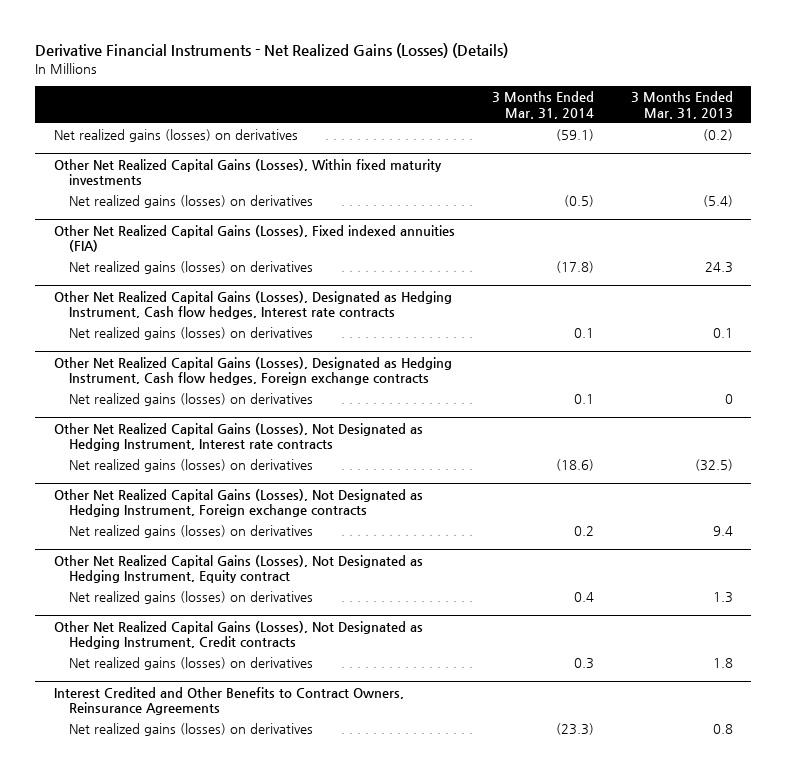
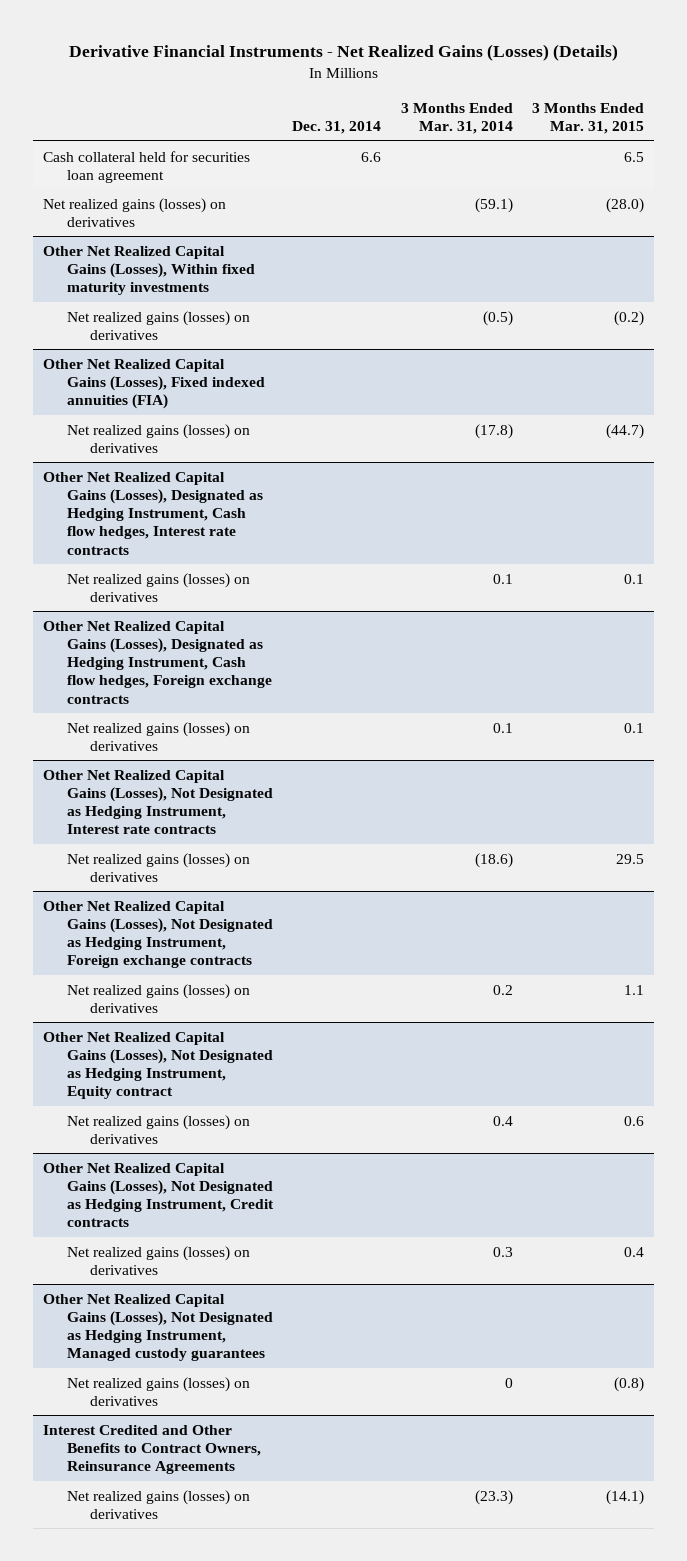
[630,91,733,119] 3 Months Ended Mar. 31, 2013 -> none
none -> [292,121,382,135] Dec. 31, 2014
none -> [531,102,644,135] 3 Months Ended Mar. 31, 2015
none -> [43,150,251,183] Cash collateral held for securities loan agreement
none -> [43,1293,273,1362] Other Net Realized Capital Gains (Losses), Not Designated as Hedging Instrument, Managed custody guarantees
none -> [66,1376,250,1406] Net realized gains (losses) on derivatives

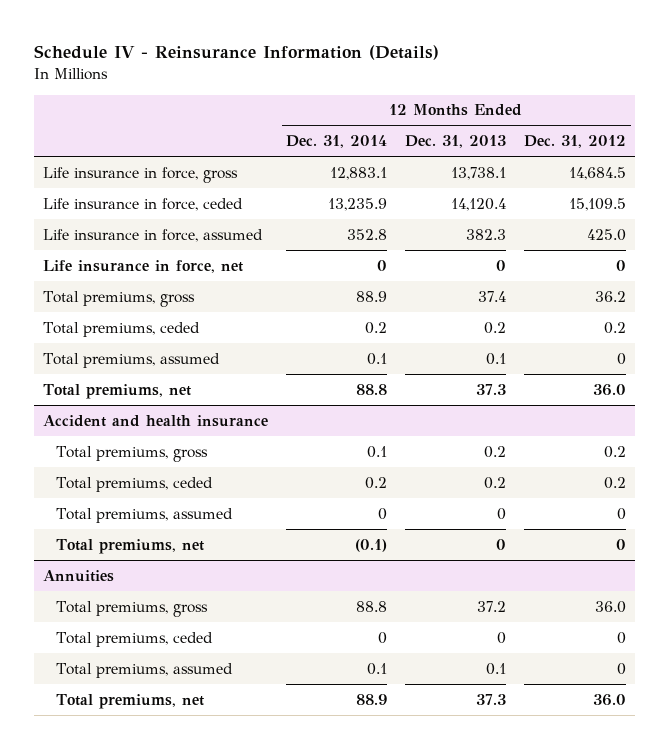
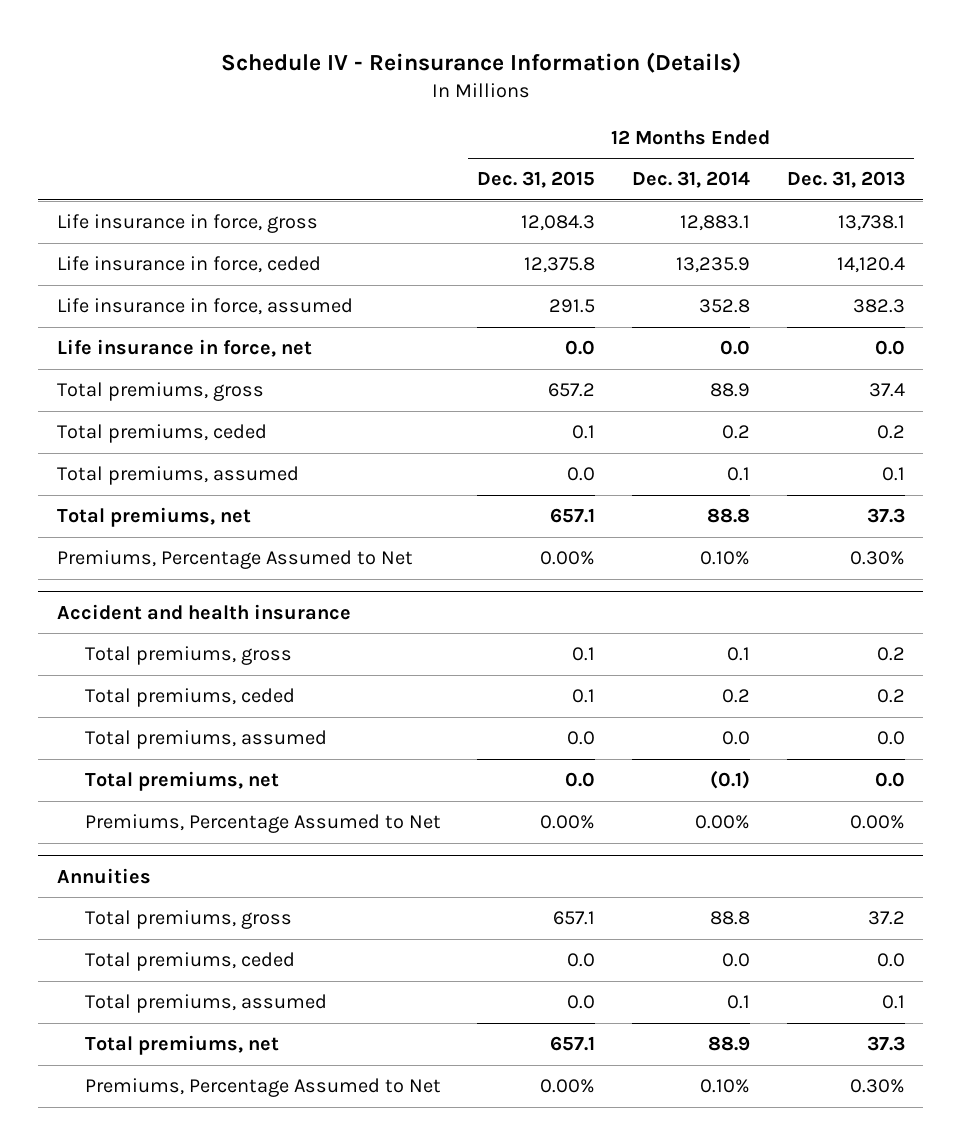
[524,135,627,149] Dec. 31, 2012 -> none
none -> [477,171,596,189] Dec. 31, 2015
[377,259,388,271] 0 -> [720,340,751,356] 0.0
[496,259,507,271] 0 -> [874,340,905,356] 0.0
none -> [56,550,413,570] Premiums, Percentage Assumed to Net
[378,507,388,520] 0 -> [722,731,751,746] 0.0
[497,507,507,520] 0 -> [876,731,905,746] 0.0
[496,538,507,550] 0 -> [874,772,905,788] 0.0
none -> [84,814,441,834] Premiums, Percentage Assumed to Net
[378,631,388,644] 0 -> [722,953,751,968] 0.0
[497,631,507,644] 0 -> [876,953,905,968] 0.0
none -> [84,1078,441,1098] Premiums, Percentage Assumed to Net

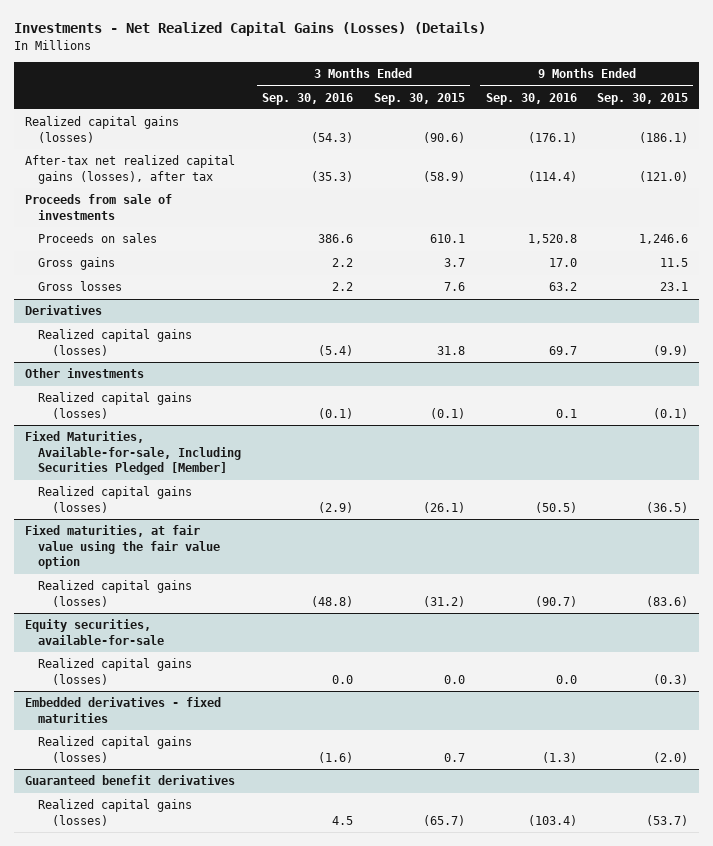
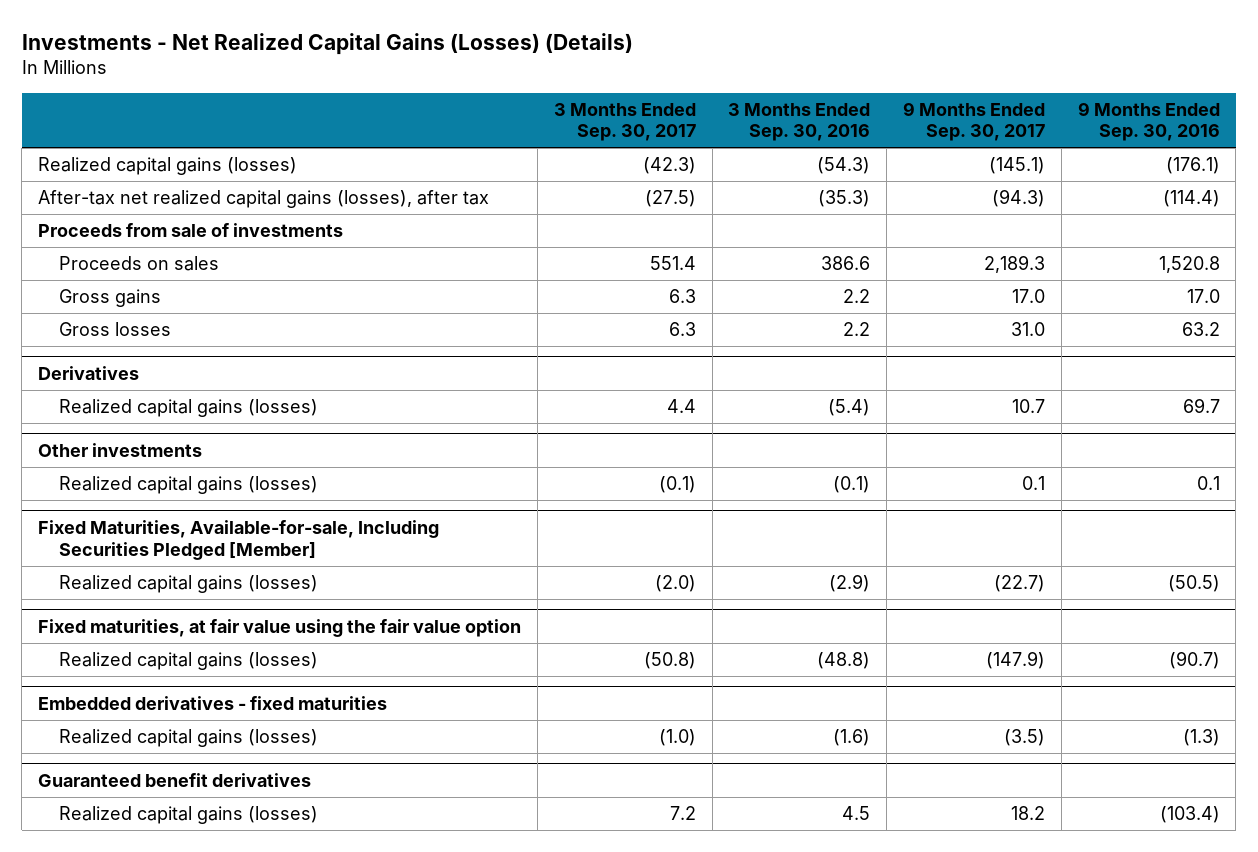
[373,92,465,105] Sep. 30, 2015 -> none
[597,92,689,105] Sep. 30, 2015 -> none
none -> [553,102,696,142] 3 Months Ended Sep. 30, 2017
none -> [902,101,1045,142] 9 Months Ended Sep. 30, 2017
[24,619,165,645] Equity securities, available-for-sale -> none
[38,658,193,685] Realized capital gains (losses) -> none

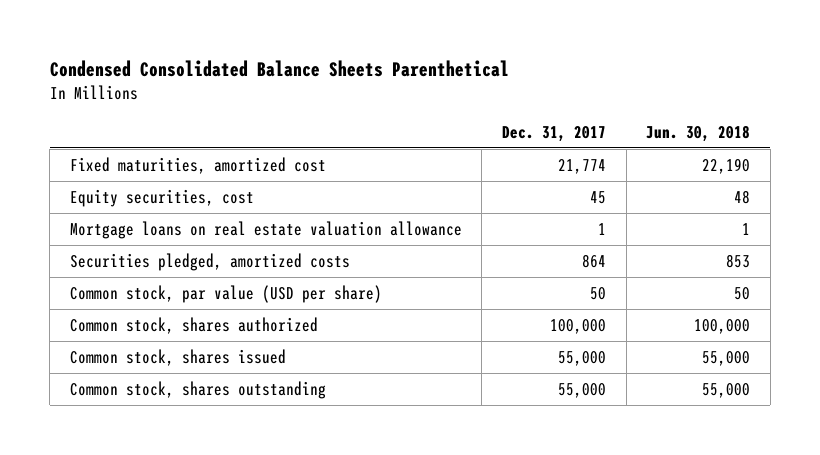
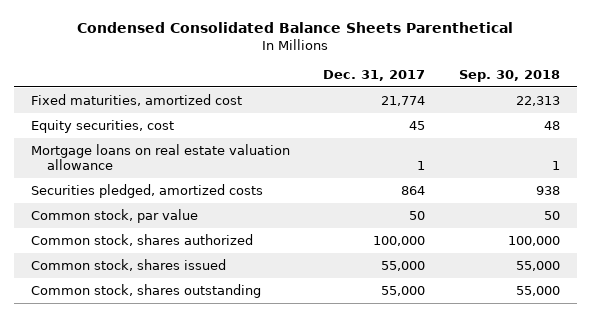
[646,125,751,143] Jun. 30, 2018 -> none
none -> [458,69,560,82] Sep. 30, 2018
[69,284,382,303] Common stock, par value (USD per share) -> [30,208,198,223] Common stock, par value

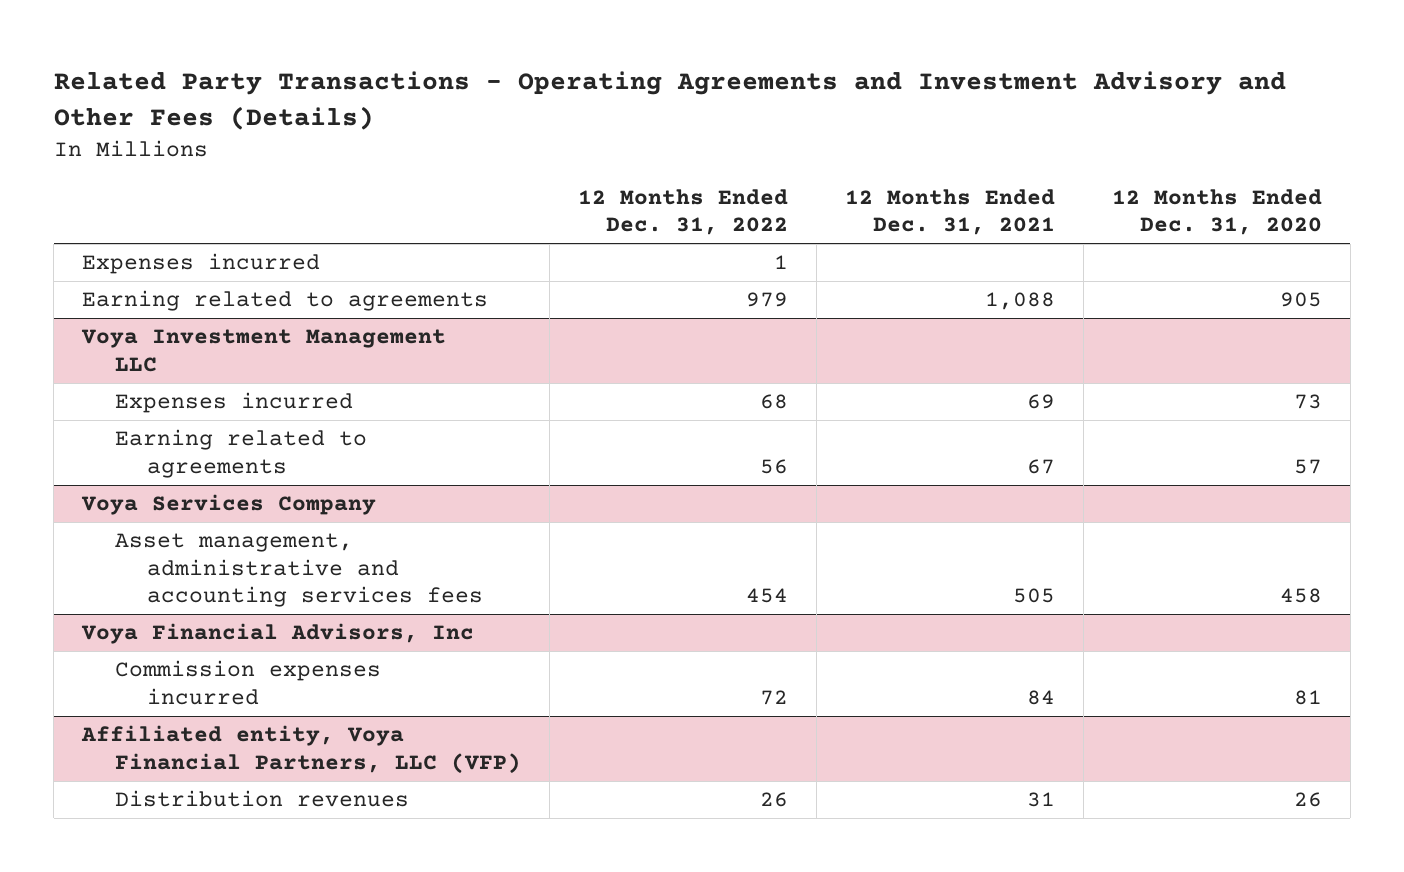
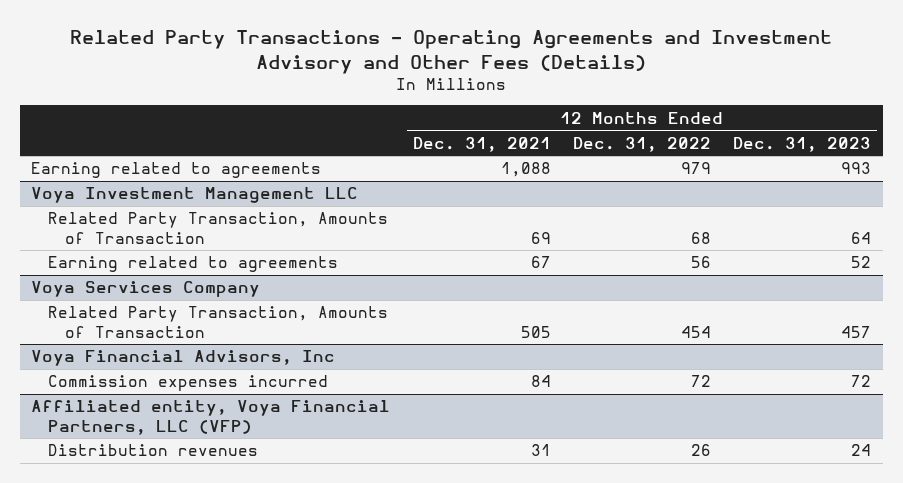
[1111,188,1322,236] 12 Months Ended Dec. 31, 2020 -> none
none -> [733,136,872,152] Dec. 31, 2023
[82,253,321,275] Expenses incurred -> none
[114,392,353,414] Expenses incurred -> [48,212,389,244] Related Party Transaction, Amounts of Transaction
[114,533,484,608] Asset management, administrative and accounting services fees -> [48,306,389,338] Related Party Transaction, Amounts of Transaction

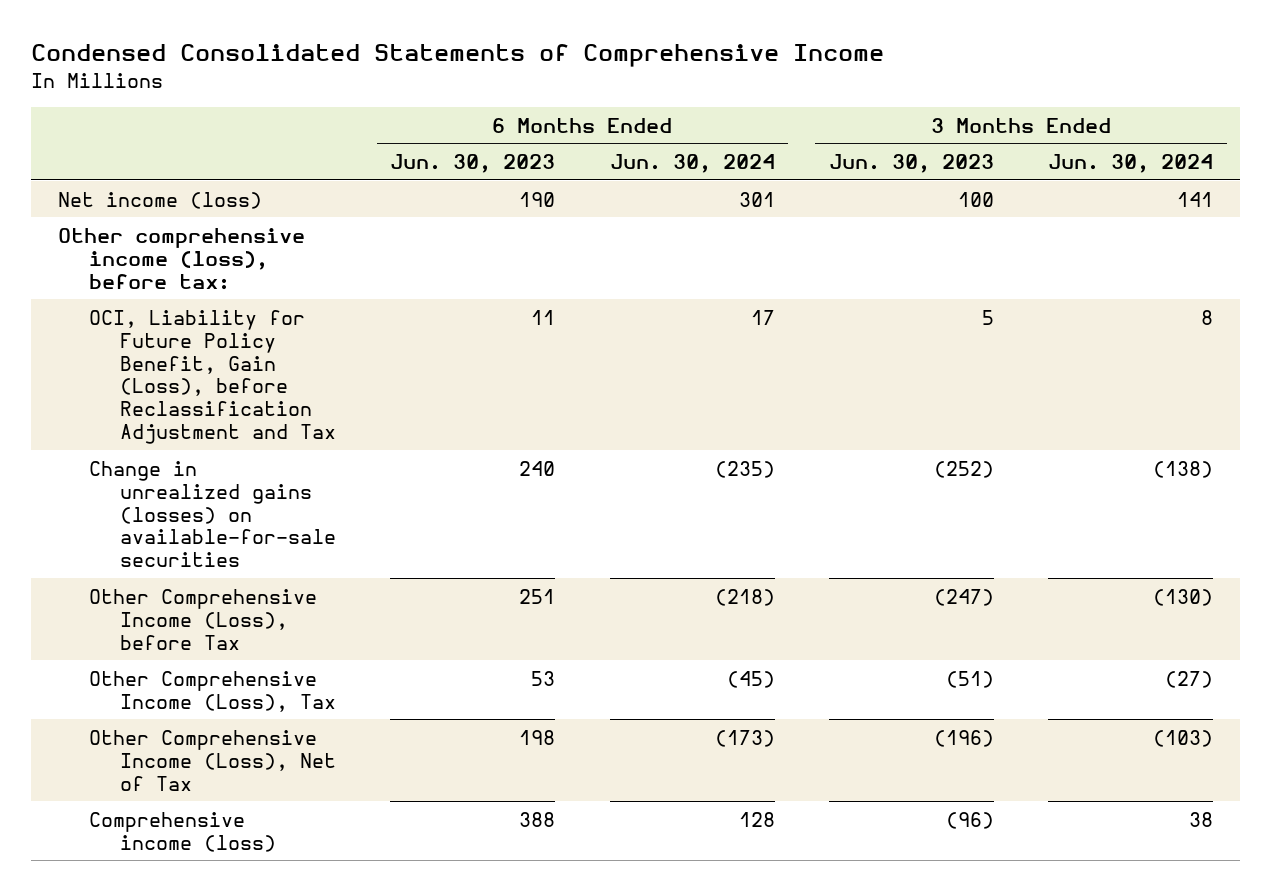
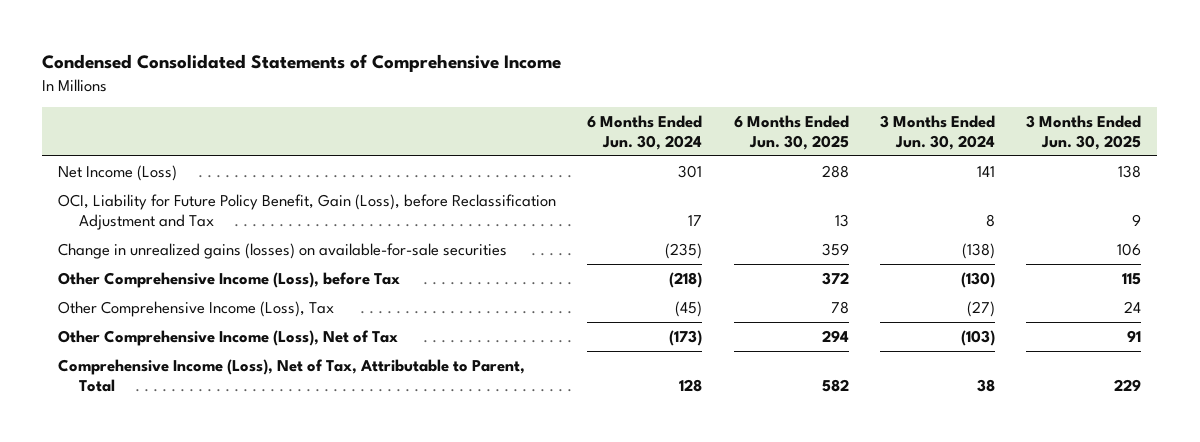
[390,154,556,174] Jun. 30, 2023 -> none
[828,154,994,174] Jun. 30, 2023 -> none
none -> [733,115,849,151] 6 Months Ended Jun. 30, 2025
none -> [1026,115,1142,151] 3 Months Ended Jun. 30, 2025
[57,227,305,290] Other comprehensive income (loss), before tax: -> none
[57,191,262,209] Net income (loss) -> [58,164,178,181] Net Income (Loss)
[89,811,277,852] Comprehensive income (loss) -> [58,358,526,392] Comprehensive Income (Loss), Net of Tax, Attributable to Parent, Total

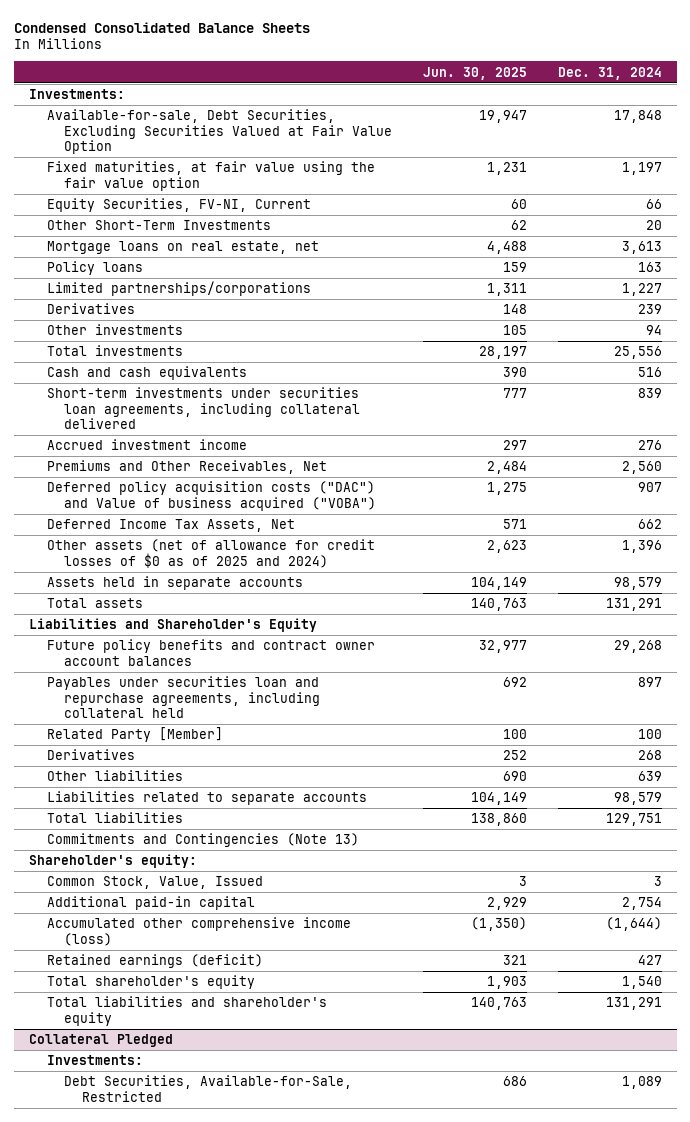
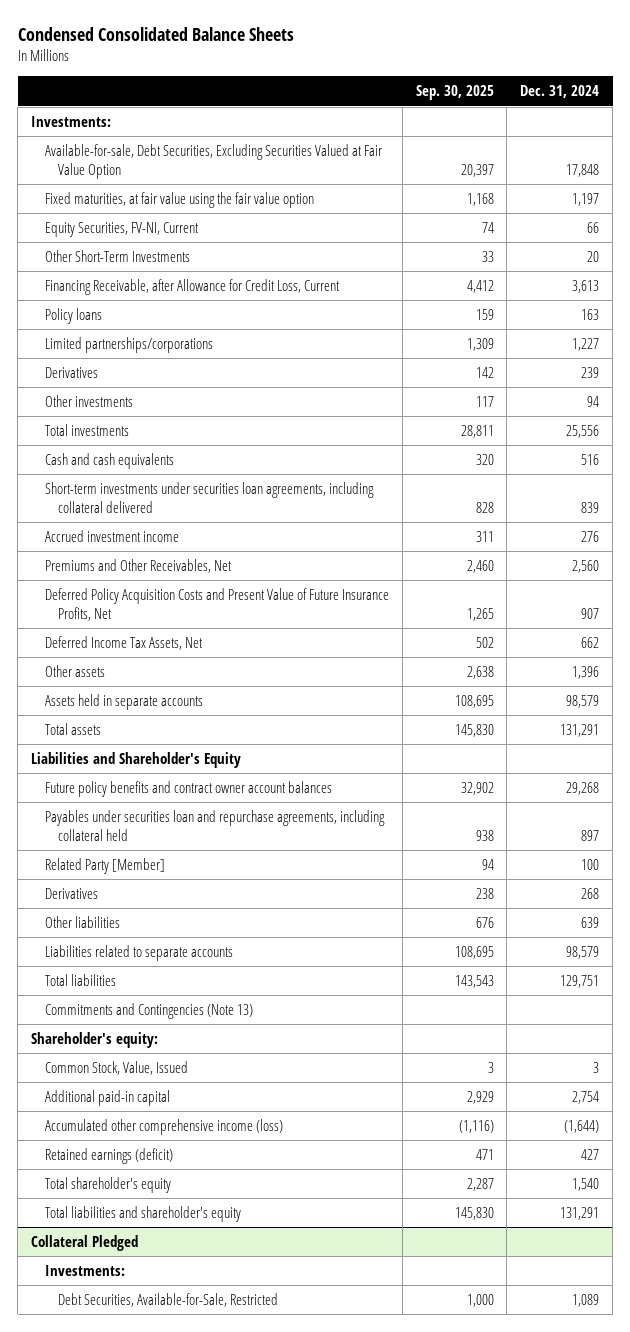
[423,66,528,80] Jun. 30, 2025 -> none
none -> [415,85,494,101] Sep. 30, 2025
[46,241,319,255] Mortgage loans on real estate, net -> [44,278,340,295] Financing Receivable, after Allowance for Credit Loss, Current
[46,481,377,511] Deferred policy acquisition costs ("DAC") and Value of business acquired ("VOBA") -> none
none -> [44,587,389,621] Deferred Policy Acquisition Costs and Present Value of Future Insurance Profits, Net
[46,539,375,568] Other assets (net of allowance for credit losses of $0 as of 2025 and 2024) -> [44,664,105,677] Other assets

